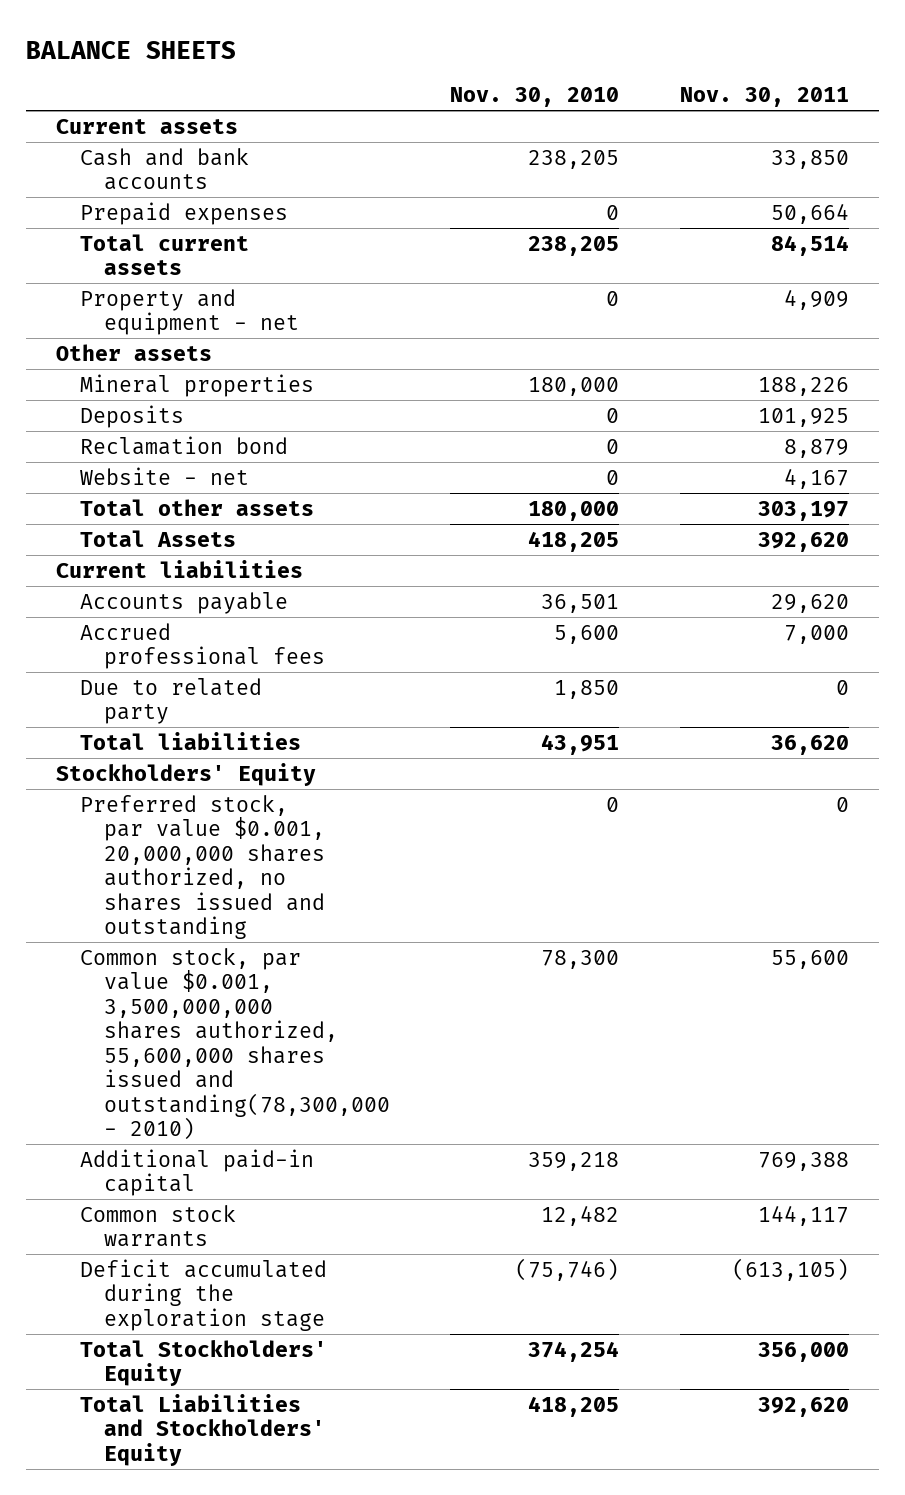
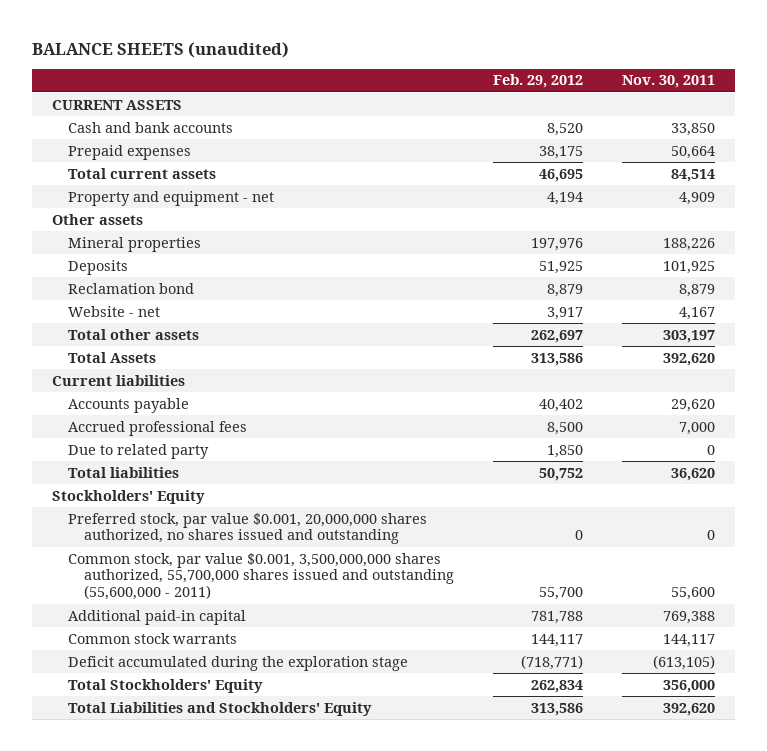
[26,40,237,59] BALANCE SHEETS -> [32,41,290,58] BALANCE SHEETS (unaudited)
[450,87,620,108] Nov. 30, 2010 -> none
none -> [492,74,583,89] Feb. 29, 2012
[56,118,239,134] Current assets -> [51,99,182,110] CURRENT ASSETS
[80,947,391,1141] Common stock, par value $0.001, 3,500,000,000 shares authorized, 55,600,000 shares issued and outstanding(78,300,000 - 2010) -> [67,552,454,601] Common stock, par value $0.001, 3,500,000,000 shares authorized, 55,700,000 shares issued and outstanding (55,600,000 - 2011)

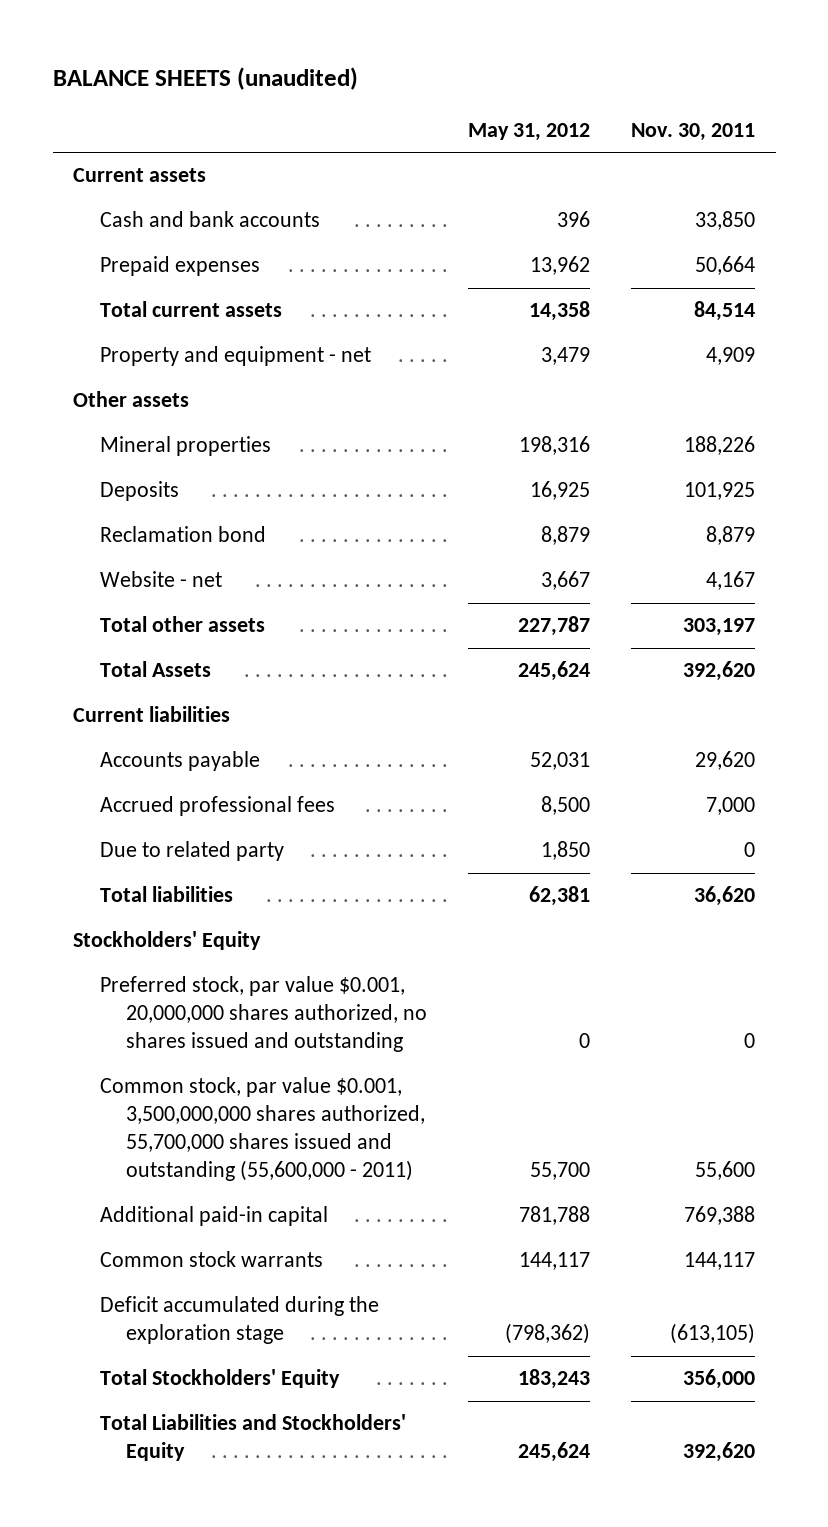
[492,74,583,89] Feb. 29, 2012 -> none
none -> [468,122,591,141] May 31, 2012
[51,99,182,110] CURRENT ASSETS -> [73,168,207,183] Current assets

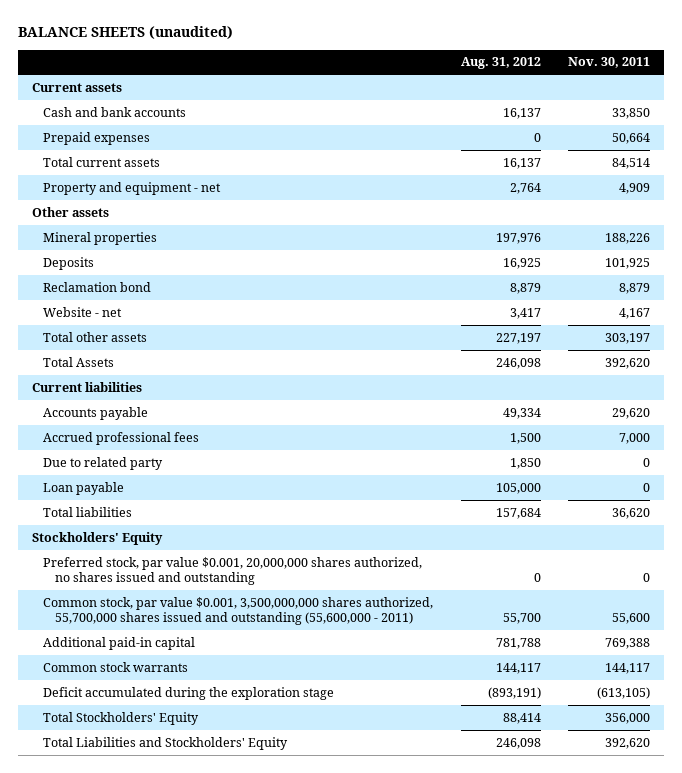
[468,122,591,141] May 31, 2012 -> none
none -> [460,57,541,70] Aug. 31, 2012
none -> [43,481,125,495] Loan payable

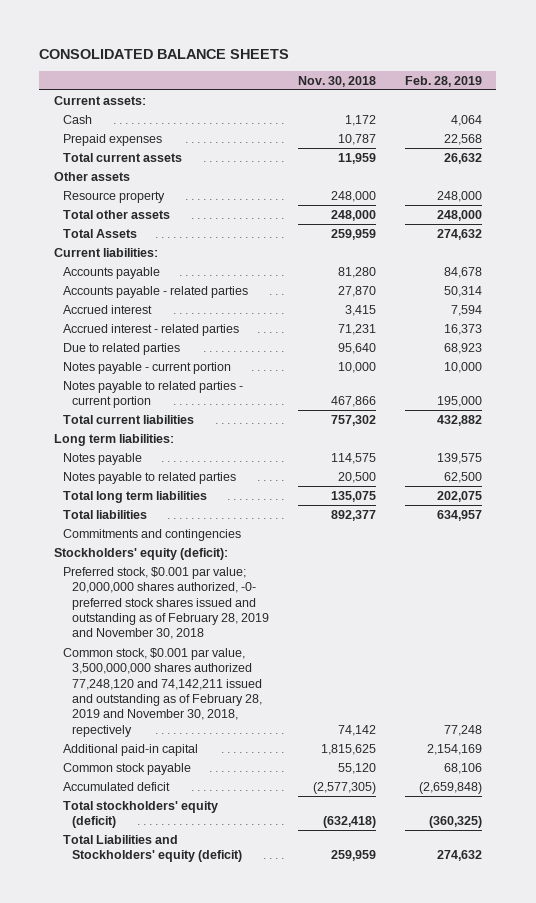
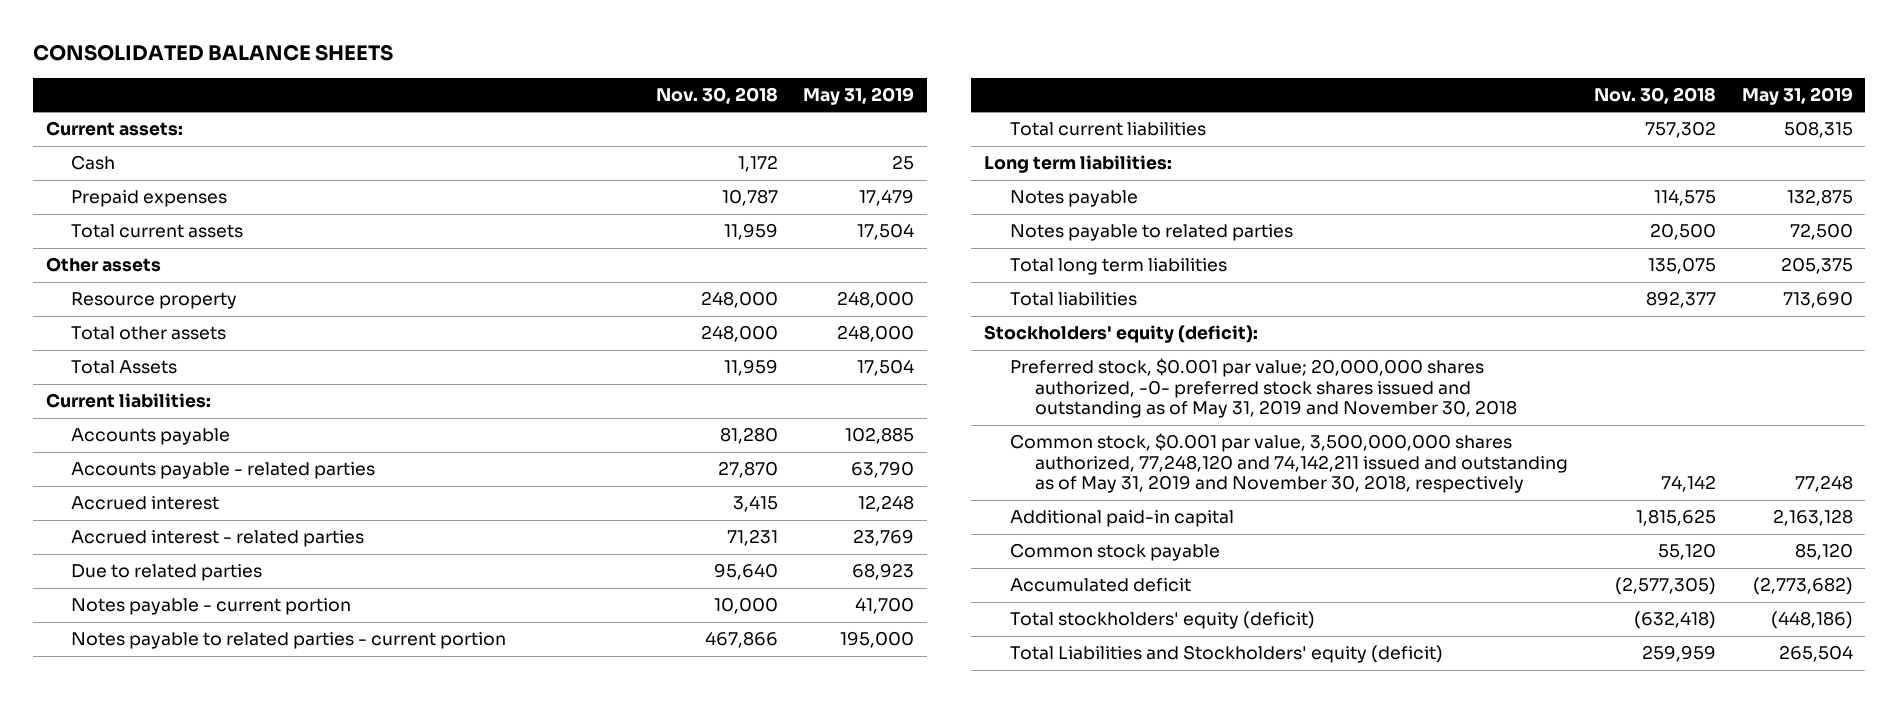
[405,75,483,87] Feb. 28, 2019 -> none
none -> [803,86,915,105] May 31, 2019
[331,228,377,240] 259,959 -> [723,359,778,377] 11,959
[62,528,241,541] Commitments and contingencies -> none
[62,566,270,640] Preferred stock, $0.001 par value; 20,000,000 shares authorized, -0- preferred stock shares issued and outstanding as of February 28, 2019 and November 30, 2018 -> [1009,358,1518,419] Preferred stock, $0.001 par value; 20,000,000 shares authorized, -0- preferred stock shares issued and outstanding as of May 31, 2019 and November 30, 2018
[62,647,263,737] Common stock, $0.001 par value, 3,500,000,000 shares authorized 77,248,120 and 74,142,211 issued and outstanding as of February 28, 2019 and November 30, 2018, repectively -> [1009,433,1569,494] Common stock, $0.001 par value, 3,500,000,000 shares authorized, 77,248,120 and 74,142,211 issued and outstanding as of May 31, 2019 and November 30, 2018, respectively

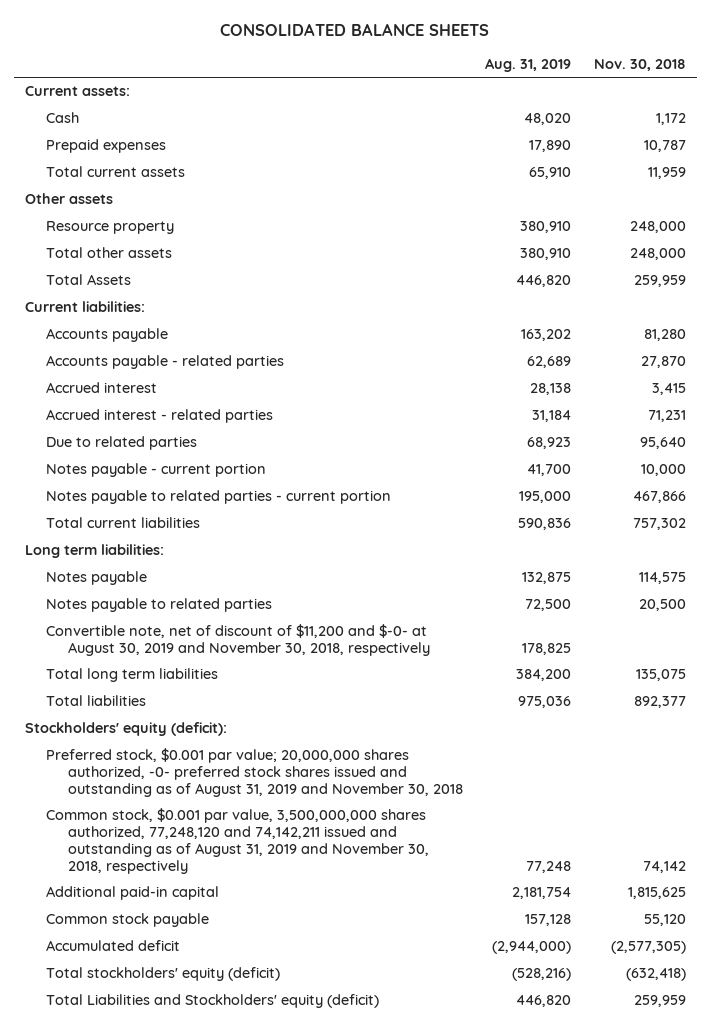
[803,86,915,105] May 31, 2019 -> none
none -> [485,57,572,72] Aug. 31, 2019
[723,359,778,377] 11,959 -> [633,275,686,288] 259,959
none -> [46,624,430,657] Convertible note, net of discount of $11,200 and $-0- at August 30, 2019 and November 30, 2018, respectively
[1009,358,1518,419] Preferred stock, $0.001 par value; 20,000,000 shares authorized, -0- preferred stock shares issued and outstanding as of May 31, 2019 and November 30, 2018 -> [46,748,463,797] Preferred stock, $0.001 par value; 20,000,000 shares authorized, -0- preferred stock shares issued and outstanding as of August 31, 2019 and November 30, 2018
[1009,433,1569,494] Common stock, $0.001 par value, 3,500,000,000 shares authorized, 77,248,120 and 74,142,211 issued and outstanding as of May 31, 2019 and November 30, 2018, respectively -> [46,808,429,874] Common stock, $0.001 par value, 3,500,000,000 shares authorized, 77,248,120 and 74,142,211 issued and outstanding as of August 31, 2019 and November 30, 2018, respectively

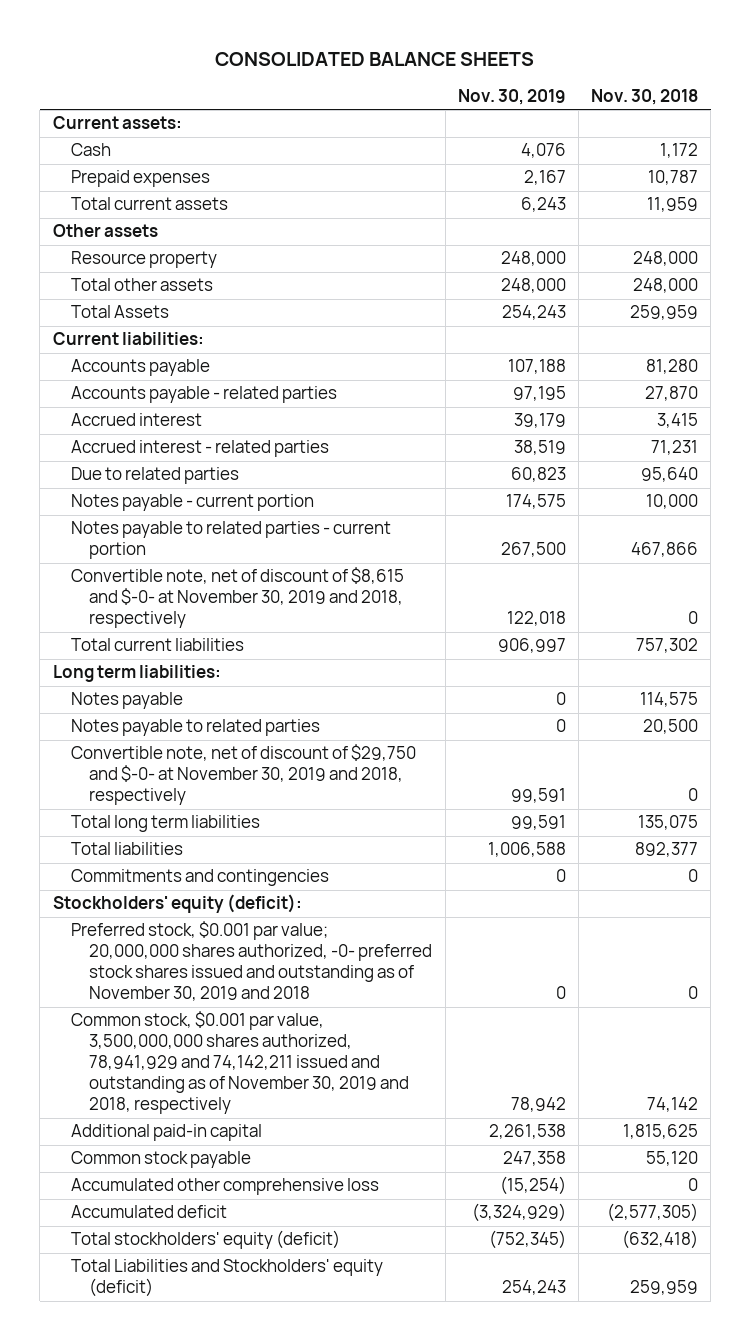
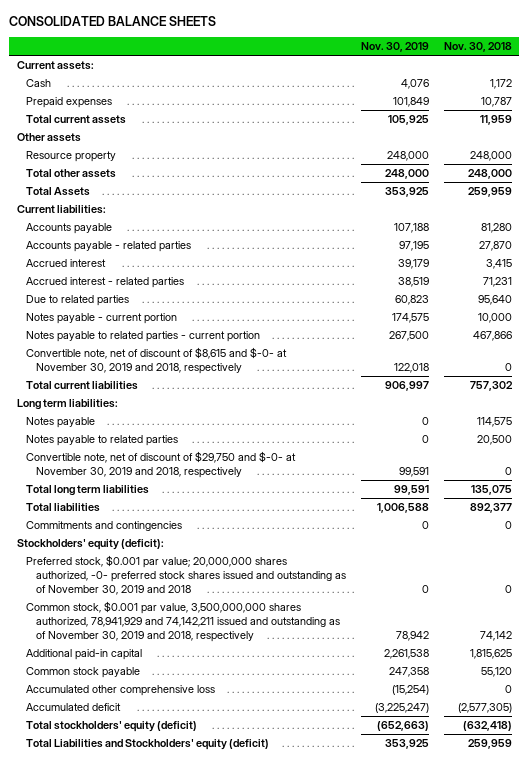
[523,170,566,186] 2,167 -> [393,97,430,108] 101,849
[520,197,566,213] 6,243 -> [388,115,430,126] 105,925
[501,305,566,321] 254,243 -> [385,187,430,198] 353,925
[471,1203,566,1223] (3,324,929) -> [375,703,430,714] (3,225,247)
[488,1230,566,1250] (752,345) -> [377,721,430,732] (652,663)
[501,1280,566,1296] 254,243 -> [385,739,430,750] 353,925

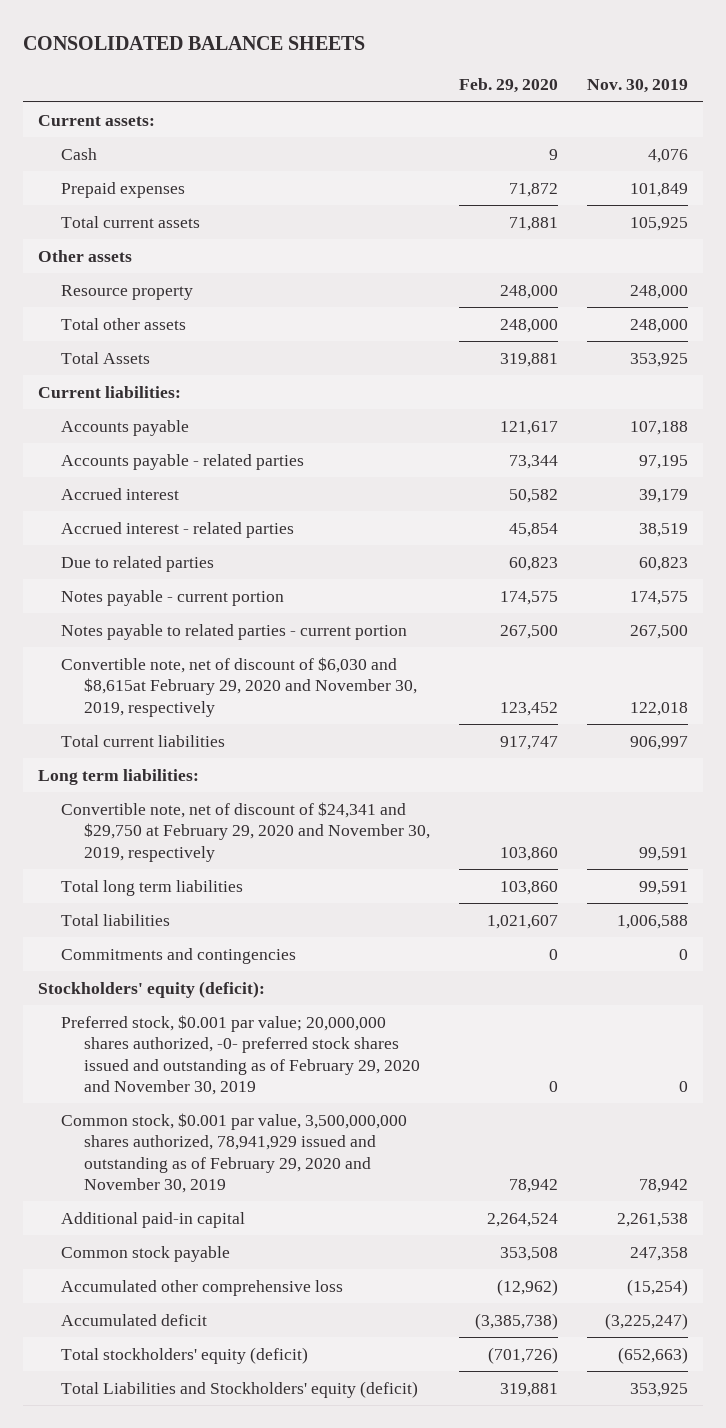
[443,42,512,53] Nov. 30, 2018 -> none
none -> [459,78,559,94] Feb. 29, 2020
[26,347,288,375] Convertible note, net of discount of $8,615 and $-0- at November 30, 2019 and 2018, respectively -> [60,656,418,717] Convertible note, net of discount of $6,030 and $8,615at February 29, 2020 and November 30, 2019, respectively
[26,417,96,429] Notes payable -> none
[26,435,179,447] Notes payable to related parties -> none
[26,451,297,479] Convertible note, net of discount of $29,750 and $-0- at November 30, 2019 and 2018, respectively -> [60,801,431,862] Convertible note, net of discount of $24,341 and $29,750 at February 29, 2020 and November 30, 2019, respectively
[26,555,347,596] Preferred stock, $0.001 par value; 20,000,000 shares authorized, -0- preferred stock shares issued and outstanding as of November 30, 2019 and 2018 -> [60,1014,421,1096] Preferred stock, $0.001 par value; 20,000,000 shares authorized, -0- preferred stock shares issued and outstanding as of February 29, 2020 and November 30, 2019
[26,601,341,643] Common stock, $0.001 par value, 3,500,000,000 shares authorized, 78,941,929 and 74,142,211 issued and outstanding as of November 30, 2019 and 2018, respectively -> [60,1112,407,1194] Common stock, $0.001 par value, 3,500,000,000 shares authorized, 78,941,929 issued and outstanding as of February 29, 2020 and November 30, 2019

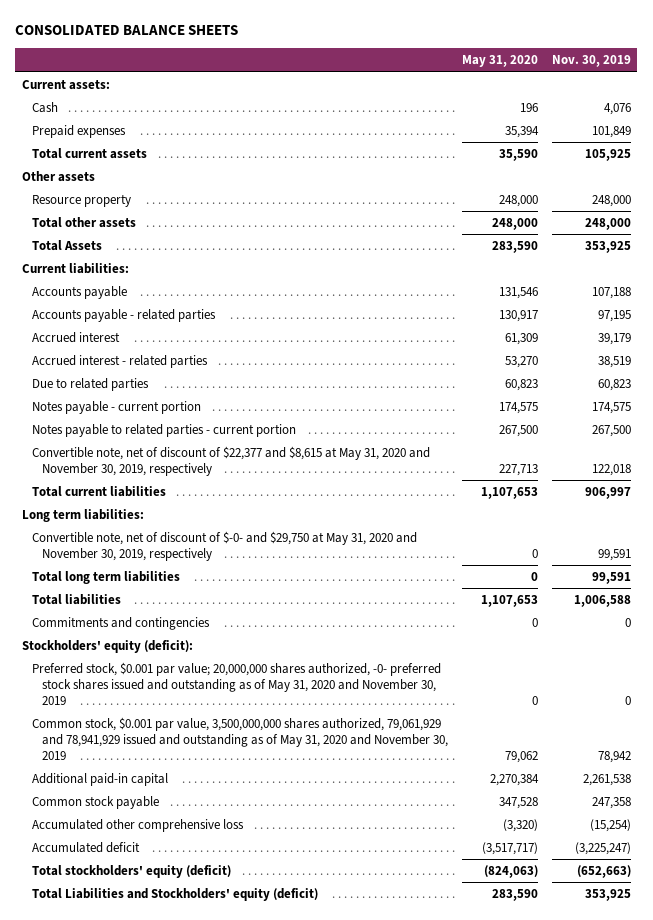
[459,78,559,94] Feb. 29, 2020 -> none
none -> [461,55,538,68] May 31, 2020
[60,656,418,717] Convertible note, net of discount of $6,030 and $8,615at February 29, 2020 and November 30, 2019, respectively -> [32,446,431,476] Convertible note, net of discount of $22,377 and $8,615 at May 31, 2020 and November 30, 2019, respectively
[60,801,431,862] Convertible note, net of discount of $24,341 and $29,750 at February 29, 2020 and November 30, 2019, respectively -> [32,531,418,561] Convertible note, net of discount of $-0- and $29,750 at May 31, 2020 and November 30, 2019, respectively
[60,1014,421,1096] Preferred stock, $0.001 par value; 20,000,000 shares authorized, -0- preferred stock shares issued and outstanding as of February 29, 2020 and November 30, 2019 -> [32,662,442,705] Preferred stock, $0.001 par value; 20,000,000 shares authorized, -0- preferred stock shares issued and outstanding as of May 31, 2020 and November 30, 2019
[60,1112,407,1194] Common stock, $0.001 par value, 3,500,000,000 shares authorized, 78,941,929 issued and outstanding as of February 29, 2020 and November 30, 2019 -> [32,717,449,760] Common stock, $0.001 par value, 3,500,000,000 shares authorized, 79,061,929 and 78,941,929 issued and outstanding as of May 31, 2020 and November 30, 2019

